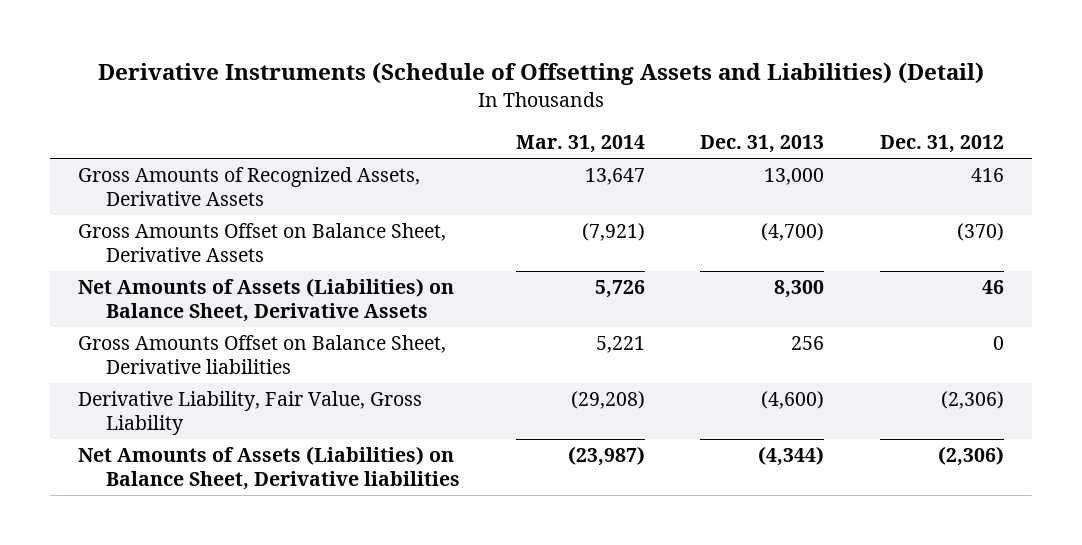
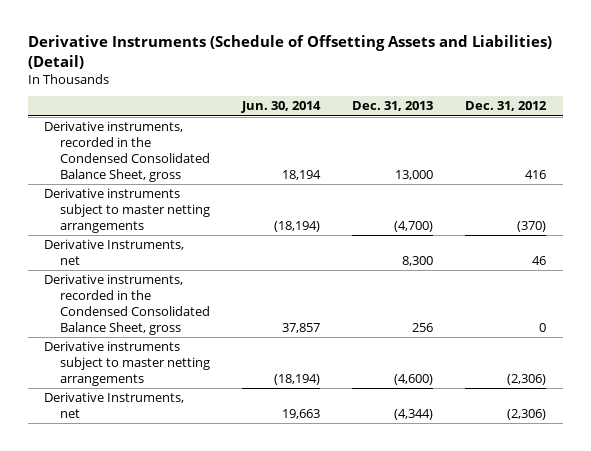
[515,135,645,154] Mar. 31, 2014 -> none
none -> [240,101,321,114] Jun. 30, 2014
[77,167,420,206] Gross Amounts of Recognized Assets, Derivative Assets -> [44,121,210,183] Derivative instruments, recorded in the Condensed Consolidated Balance Sheet, gross
[77,223,446,262] Gross Amounts Offset on Balance Sheet, Derivative Assets -> [44,188,210,234] Derivative instruments subject to master netting arrangements
[77,278,454,322] Net Amounts of Assets (Liabilities) on Balance Sheet, Derivative Assets -> [44,239,185,266] Derivative Instruments, net
[77,335,446,374] Gross Amounts Offset on Balance Sheet, Derivative liabilities -> [44,274,210,336] Derivative instruments, recorded in the Condensed Consolidated Balance Sheet, gross
[77,391,422,435] Derivative Liability, Fair Value, Gross Liability -> [44,341,210,387] Derivative instruments subject to master netting arrangements
[77,446,461,490] Net Amounts of Assets (Liabilities) on Balance Sheet, Derivative liabilities -> [44,392,185,419] Derivative Instruments, net

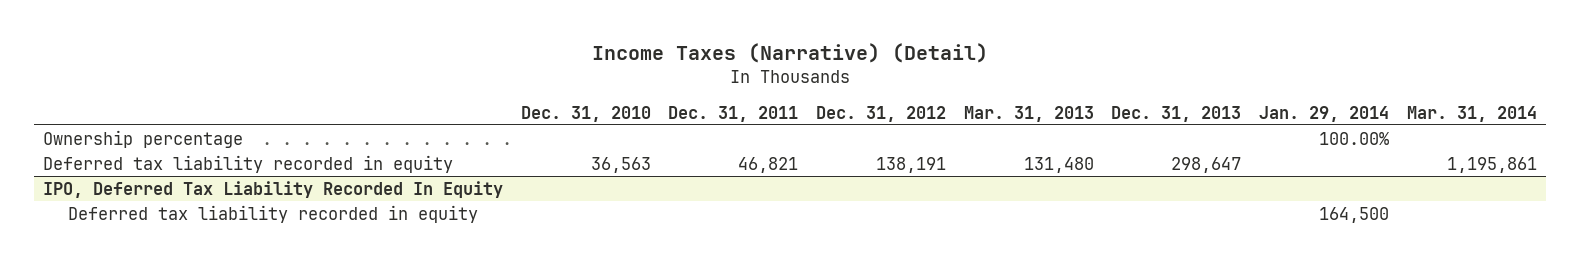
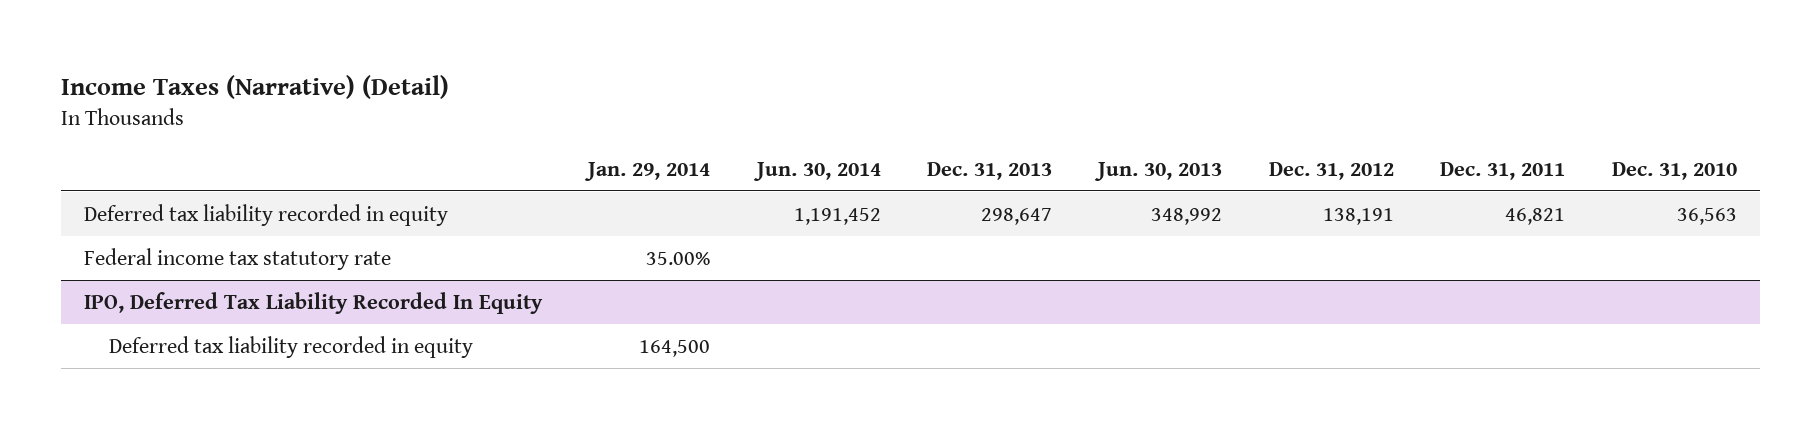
[963,105,1094,122] Mar. 31, 2013 -> none
[1406,105,1537,122] Mar. 31, 2014 -> none
none -> [752,161,881,181] Jun. 30, 2014
none -> [1094,161,1223,181] Jun. 30, 2013
[43,129,244,148] Ownership percentage -> none
none -> [83,247,391,270] Federal income tax statutory rate

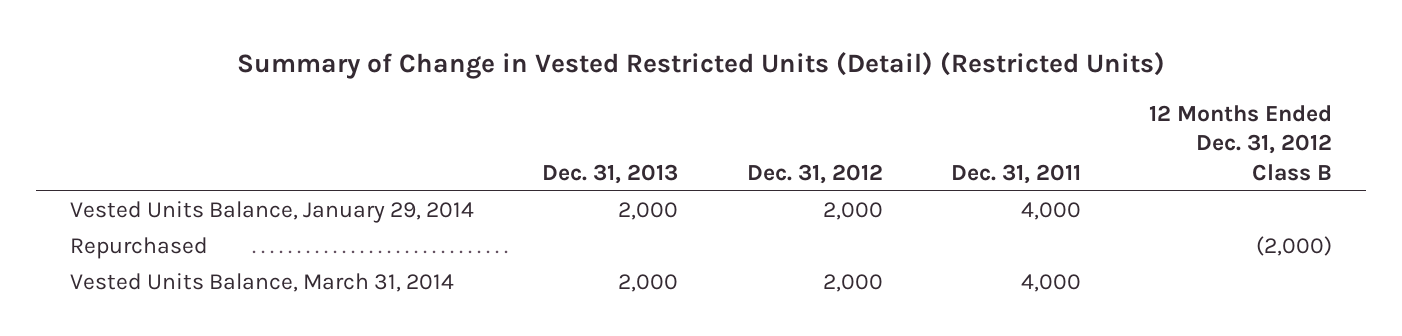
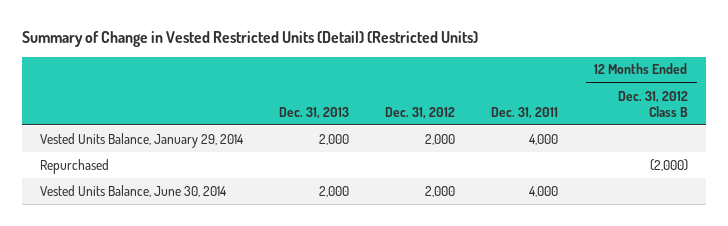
[70,273,455,293] Vested Units Balance, March 31, 2014 -> [40,184,228,197] Vested Units Balance, June 30, 2014

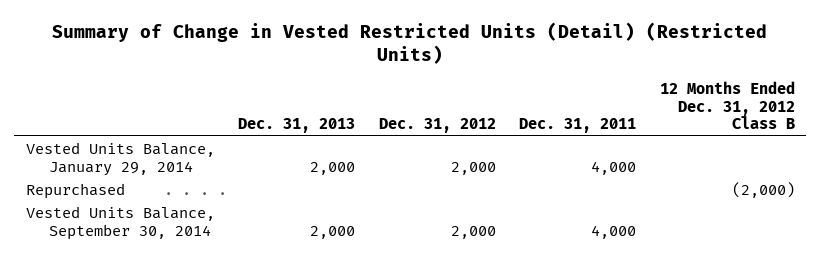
[40,184,228,197] Vested Units Balance, June 30, 2014 -> [26,205,216,240] Vested Units Balance, September 30, 2014

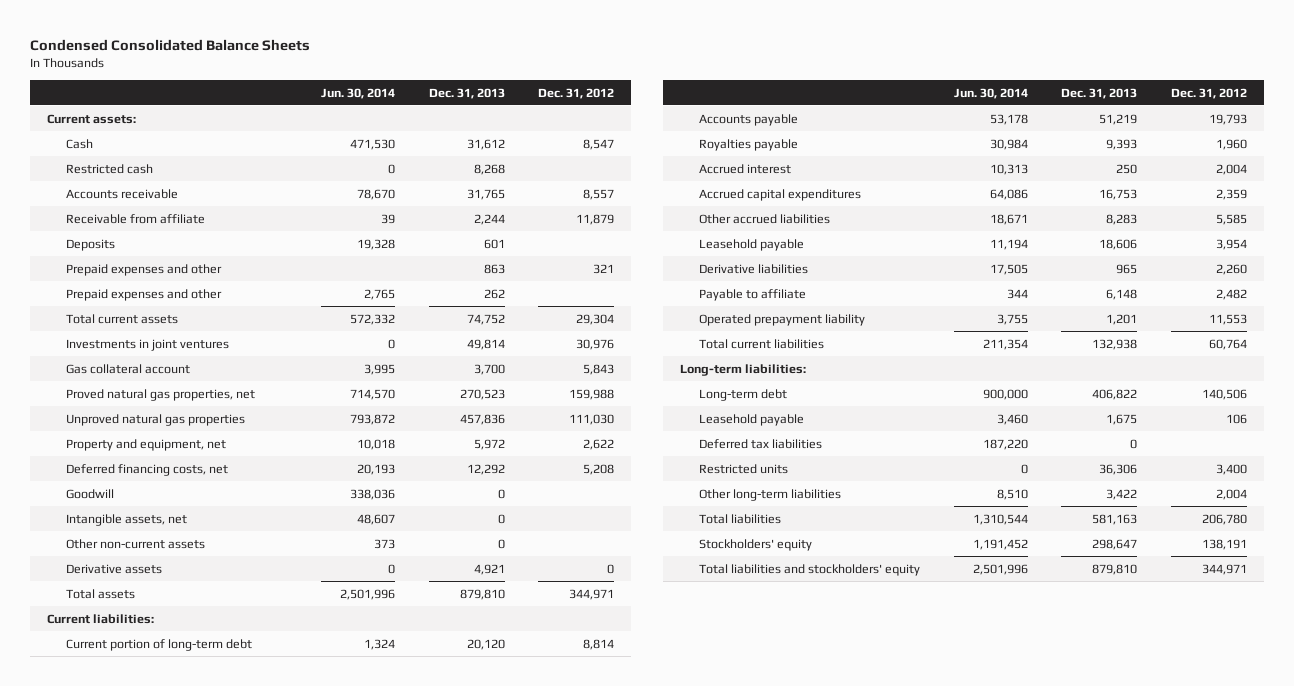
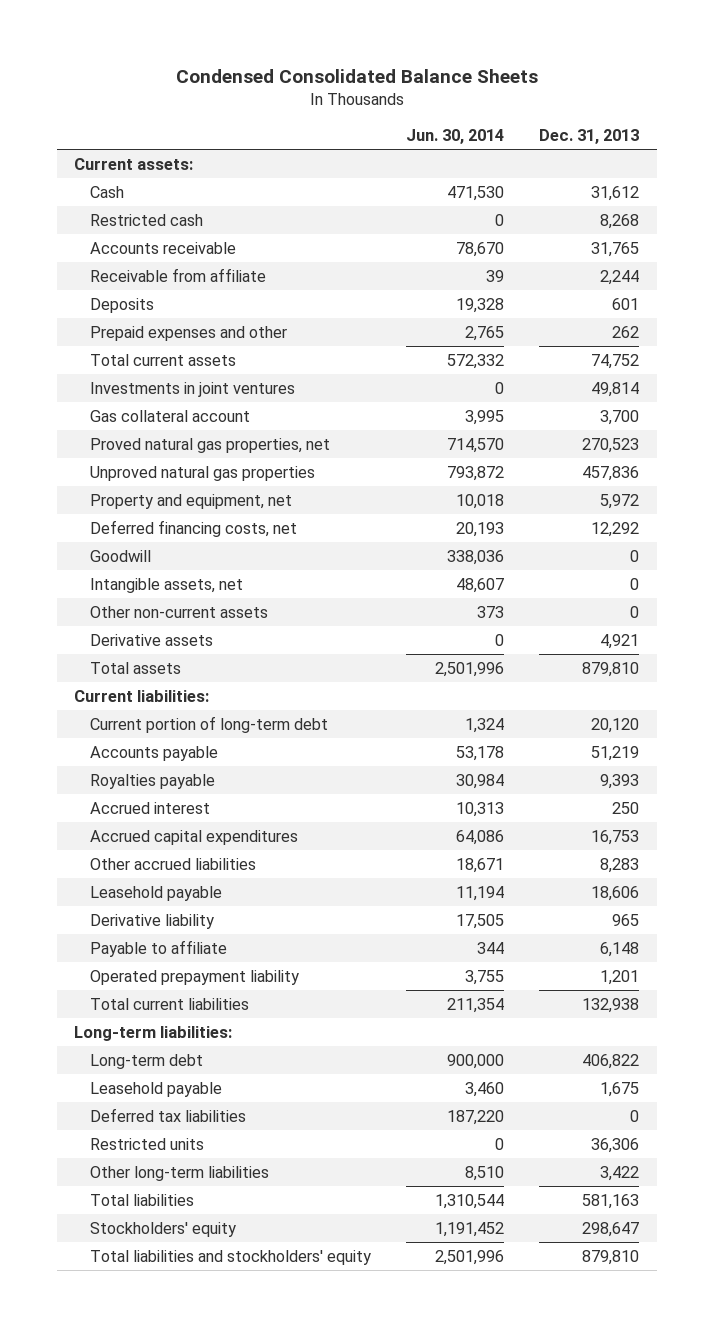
[538,87,615,99] Dec. 31, 2012 -> none
[66,263,223,276] Prepaid expenses and other -> none
[698,263,808,274] Derivative liabilities -> [90,913,215,929] Derivative liability

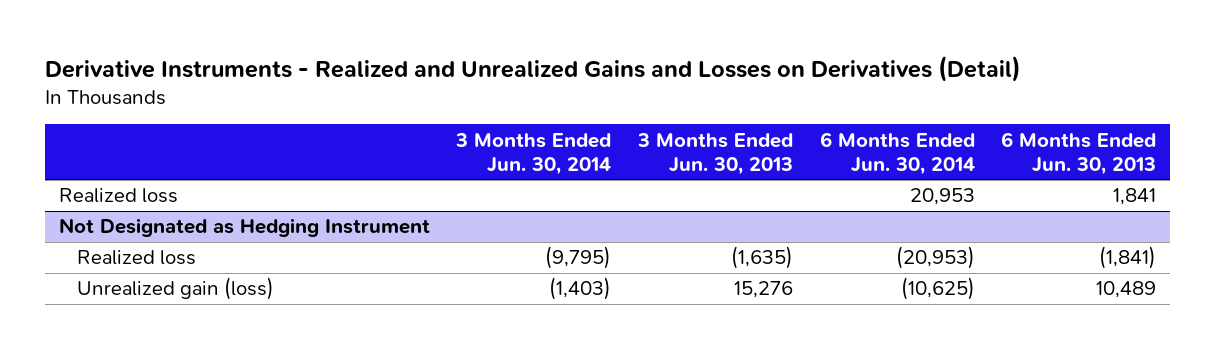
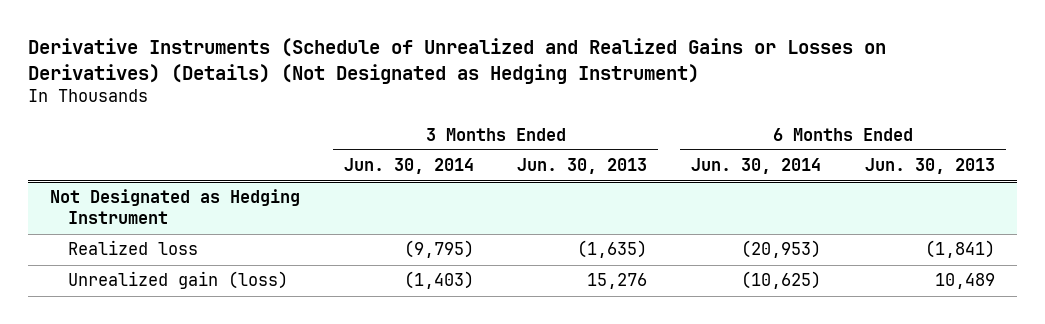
[45,55,1022,82] Derivative Instruments - Realized and Unrealized Gains and Losses on Derivatives (Detail) -> [27,37,886,84] Derivative Instruments (Schedule of Unrealized and Realized Gains or Losses on Derivatives) (Details) (Not Designated as Hedging Instrument)
[58,188,178,204] Realized loss -> none

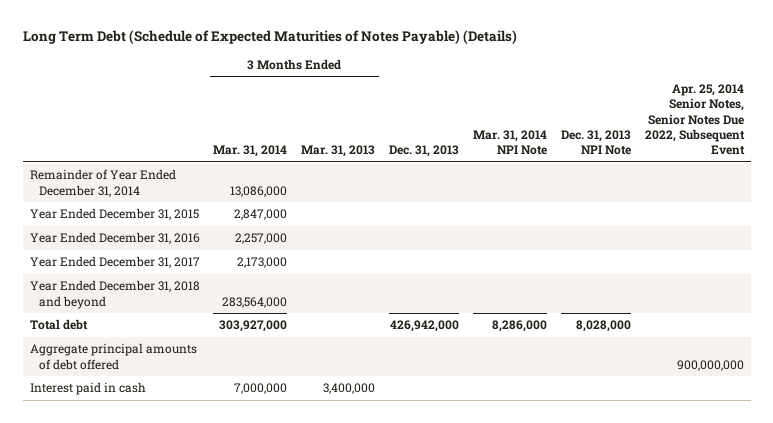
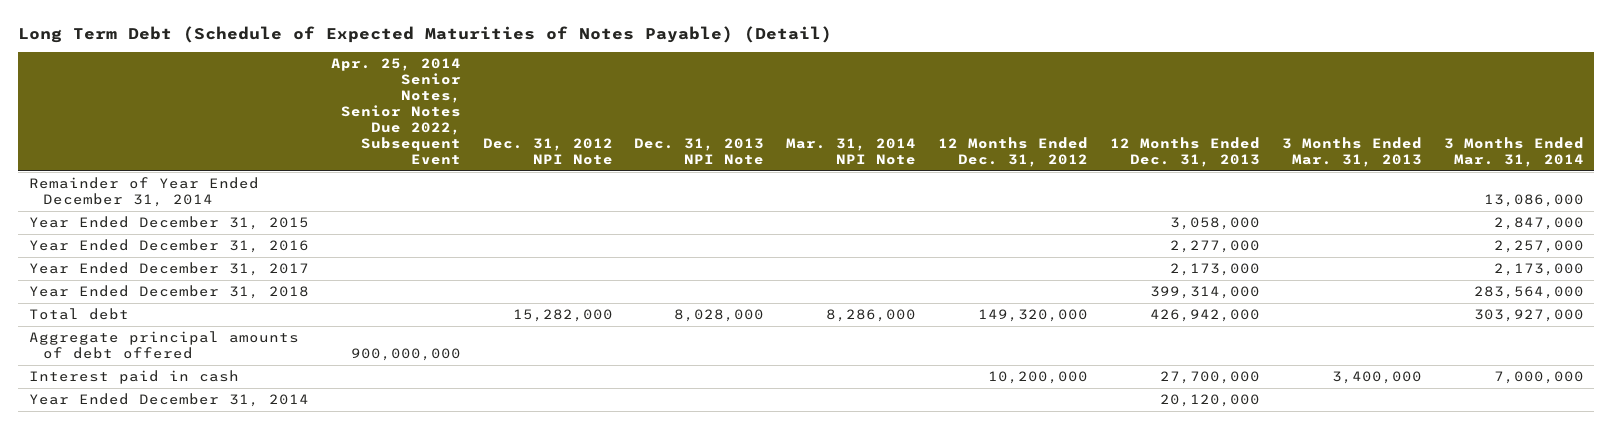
[22,30,517,45] Long Term Debt (Schedule of Expected Maturities of Notes Payable) (Details) -> [18,25,833,43] Long Term Debt (Schedule of Expected Maturities of Notes Payable) (Detail)
[389,145,460,158] Dec. 31, 2013 -> none
none -> [482,137,613,165] Dec. 31, 2012 NPI Note
none -> [938,136,1089,167] 12 Months Ended Dec. 31, 2012
none -> [1109,136,1260,167] 12 Months Ended Dec. 31, 2013
[29,280,200,309] Year Ended December 31, 2018 and beyond -> [28,285,309,300] Year Ended December 31, 2018
none -> [28,393,309,408] Year Ended December 31, 2014

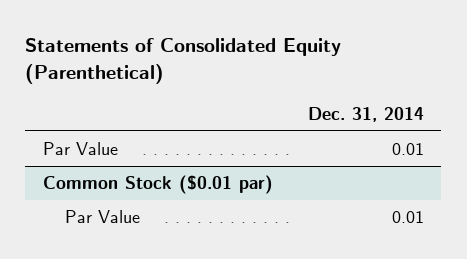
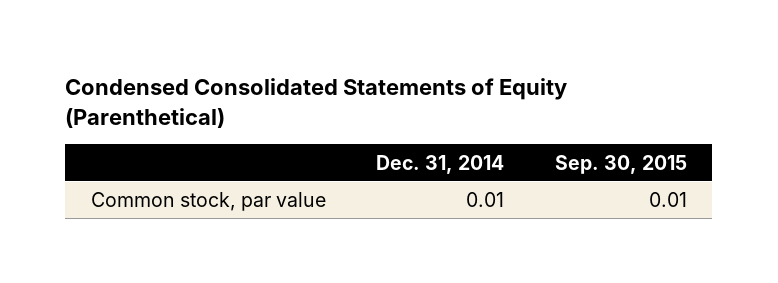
[25,38,342,85] Statements of Consolidated Equity (Parenthetical) -> [65,78,568,129] Condensed Consolidated Statements of Equity (Parenthetical)
none -> [555,154,688,174] Sep. 30, 2015
[42,175,273,195] Common Stock ($0.01 par) -> none
[64,210,140,224] Par Value -> none
[42,142,118,156] Par Value -> [90,192,326,212] Common stock, par value

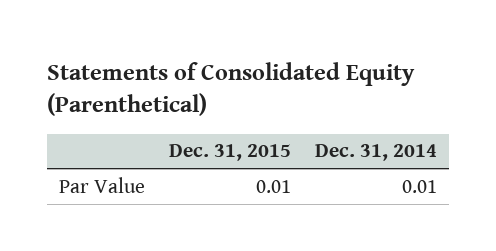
[65,78,568,129] Condensed Consolidated Statements of Equity (Parenthetical) -> [47,61,416,117] Statements of Consolidated Equity (Parenthetical)
[555,154,688,174] Sep. 30, 2015 -> none
none -> [169,144,292,162] Dec. 31, 2015
[90,192,326,212] Common stock, par value -> [59,176,146,193] Par Value

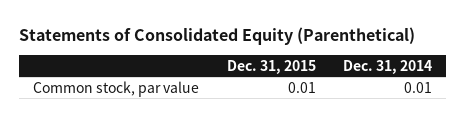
[59,176,146,193] Par Value -> [33,80,200,97] Common stock, par value

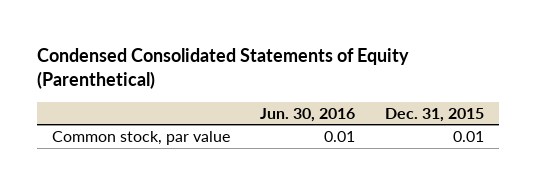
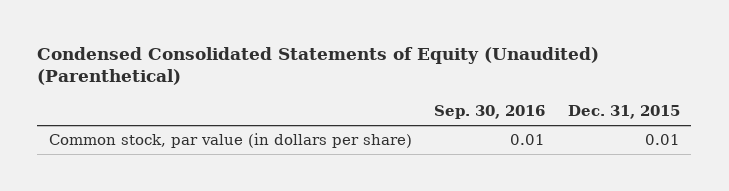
[37,47,410,89] Condensed Consolidated Statements of Equity (Parenthetical) -> [37,46,600,86] Condensed Consolidated Statements of Equity (Unaudited) (Parenthetical)
[259,107,355,122] Jun. 30, 2016 -> none
none -> [434,105,546,120] Sep. 30, 2016
[52,131,231,146] Common stock, par value -> [48,133,412,149] Common stock, par value (in dollars per share)

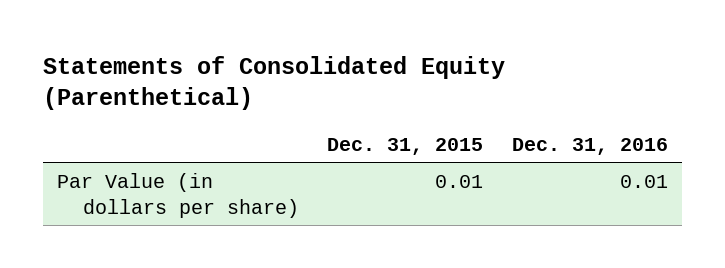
[37,46,600,86] Condensed Consolidated Statements of Equity (Unaudited) (Parenthetical) -> [42,56,505,111] Statements of Consolidated Equity (Parenthetical)
[434,105,546,120] Sep. 30, 2016 -> none
none -> [511,137,668,155] Dec. 31, 2016
[48,133,412,149] Common stock, par value (in dollars per share) -> [56,172,299,218] Par Value (in dollars per share)

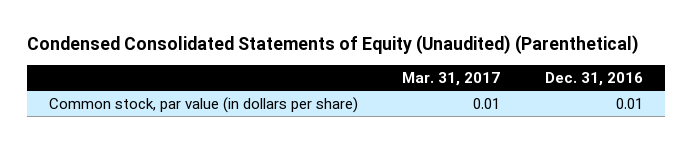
[42,56,505,111] Statements of Consolidated Equity (Parenthetical) -> [26,35,639,55] Condensed Consolidated Statements of Equity (Unaudited) (Parenthetical)
[327,137,484,155] Dec. 31, 2015 -> none
none -> [402,71,501,86] Mar. 31, 2017
[56,172,299,218] Par Value (in dollars per share) -> [48,96,358,113] Common stock, par value (in dollars per share)

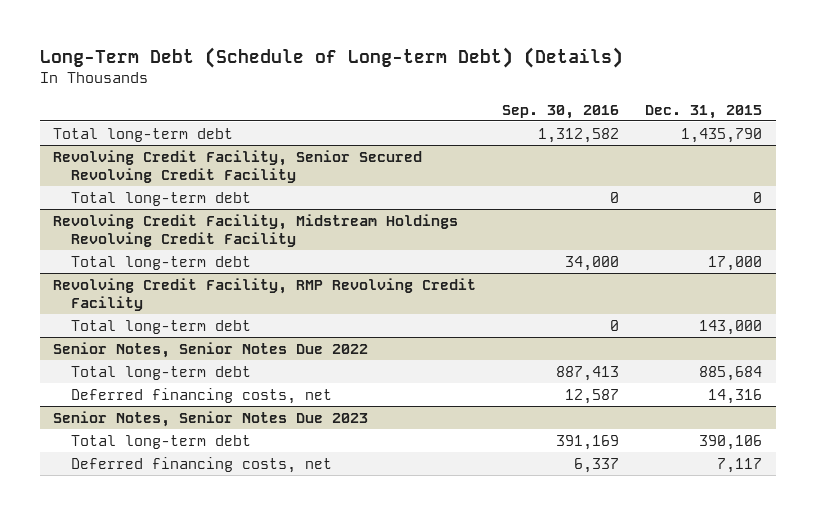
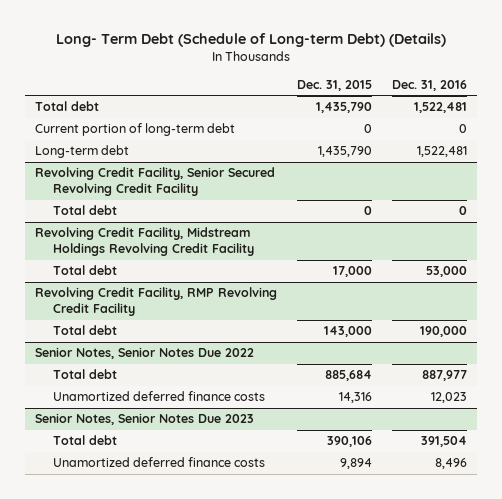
[39,46,623,68] Long-Term Debt (Schedule of Long-term Debt) (Details) -> [55,33,446,48] Long- Term Debt (Schedule of Long-term Debt) (Details)
[502,104,620,119] Sep. 30, 2016 -> none
none -> [392,79,468,91] Dec. 31, 2016
[52,127,233,142] Total long-term debt -> [34,101,99,112] Total debt
none -> [34,123,235,137] Current portion of long-term debt
none -> [34,145,129,159] Long-term debt
[70,191,251,206] Total long-term debt -> [53,205,118,216] Total debt
[70,255,251,270] Total long-term debt -> [53,265,118,276] Total debt
[70,319,251,334] Total long-term debt -> [53,325,118,336] Total debt
[70,365,251,380] Total long-term debt -> [53,369,118,380] Total debt
[70,387,332,404] Deferred financing costs, net -> [53,391,266,402] Unamortized deferred finance costs
[70,434,251,449] Total long-term debt -> [53,435,118,446] Total debt
[70,456,332,473] Deferred financing costs, net -> [53,457,266,468] Unamortized deferred finance costs
[717,457,763,473] 7,117 -> [339,458,372,470] 9,894

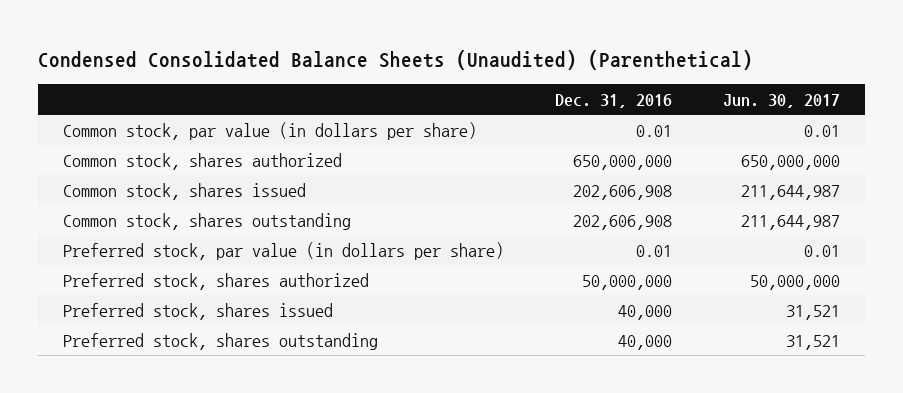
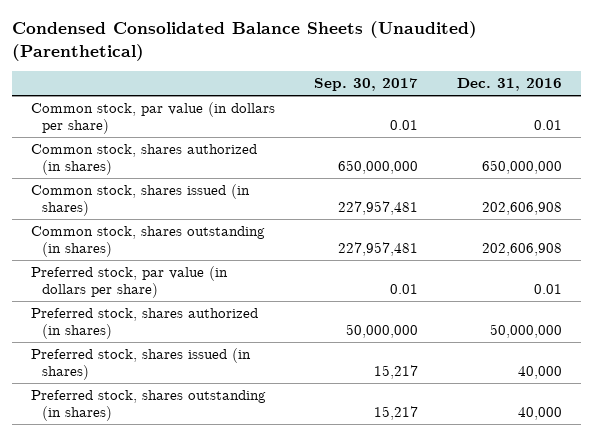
[722,94,840,109] Jun. 30, 2017 -> none
none -> [314,78,419,92] Sep. 30, 2017
[63,152,343,170] Common stock, shares authorized -> [31,143,258,176] Common stock, shares authorized (in shares)
[63,182,307,200] Common stock, shares issued -> [31,183,251,217] Common stock, shares issued (in shares)
[63,212,352,230] Common stock, shares outstanding -> [31,225,266,258] Common stock, shares outstanding (in shares)
[63,272,370,290] Preferred stock, shares authorized -> [31,307,259,340] Preferred stock, shares authorized (in shares)
[63,302,334,320] Preferred stock, shares issued -> [31,347,252,381] Preferred stock, shares issued (in shares)
[63,332,379,350] Preferred stock, shares outstanding -> [31,389,267,422] Preferred stock, shares outstanding (in shares)

